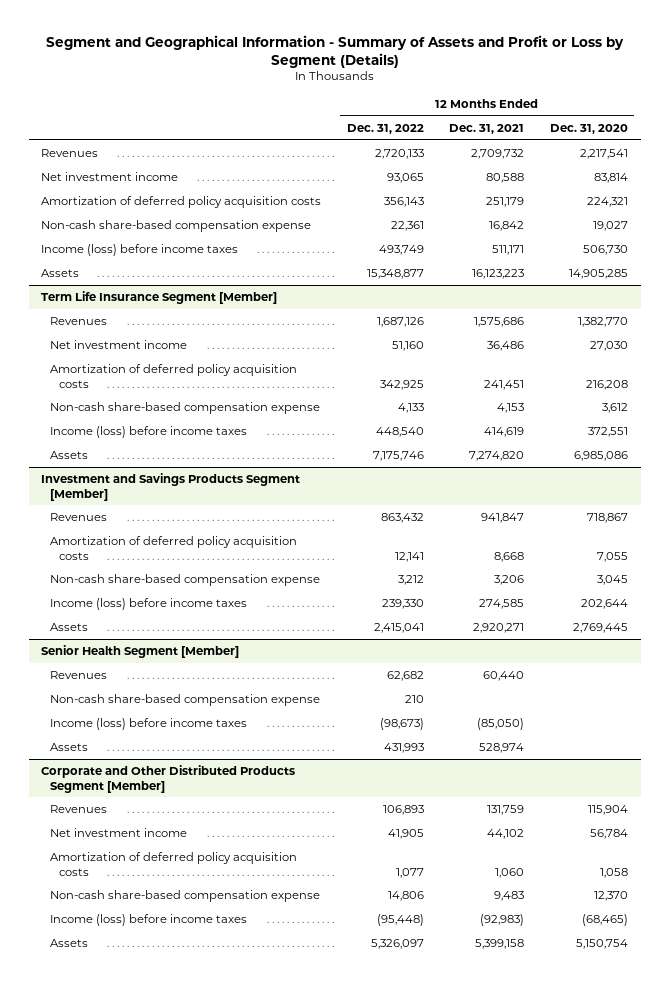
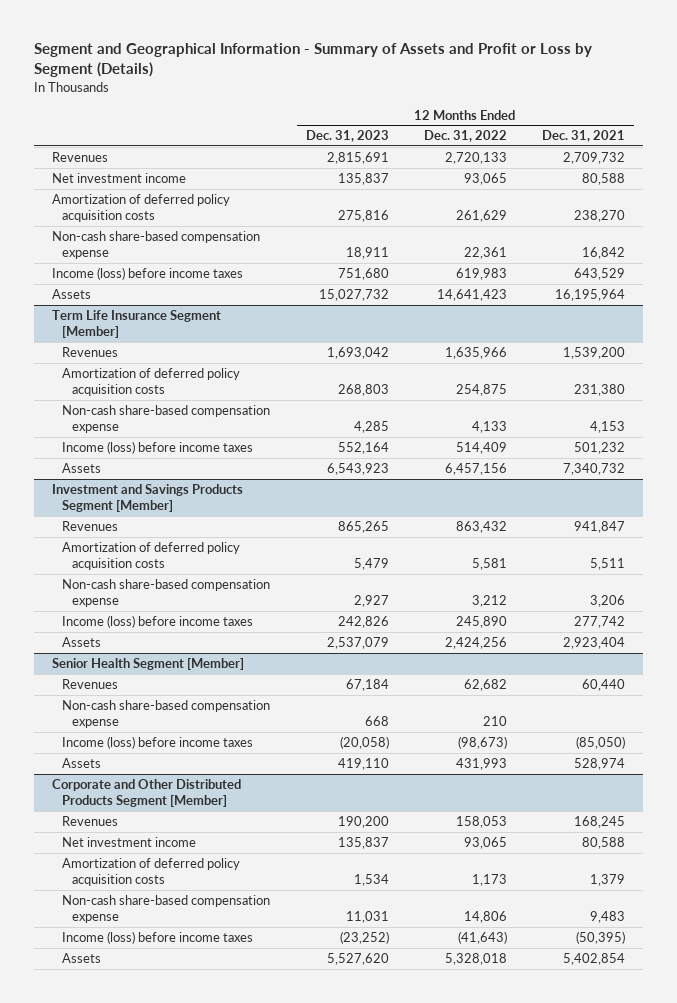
[549,123,628,134] Dec. 31, 2020 -> none
none -> [305,130,389,143] Dec. 31, 2023
[383,196,424,207] 356,143 -> [455,210,507,223] 261,629
[486,196,525,207] 251,179 -> [574,210,626,223] 238,270
[378,244,424,255] 493,749 -> [455,267,507,280] 619,983
[492,244,525,255] 511,171 -> [574,267,626,280] 643,529
[366,268,424,279] 15,348,877 -> [436,288,507,301] 14,641,423
[472,268,525,279] 16,123,223 -> [555,288,626,301] 16,195,964
[50,339,188,349] Net investment income -> none
[376,316,424,327] 1,687,126 -> [444,346,507,359] 1,635,966
[474,316,525,327] 1,575,686 -> [563,346,626,359] 1,539,200
[379,379,424,390] 342,925 -> [455,384,507,397] 254,875
[484,379,525,390] 241,451 -> [574,384,626,397] 231,380
[375,426,424,437] 448,540 -> [455,441,507,454] 514,409
[484,426,525,437] 414,619 -> [574,441,626,454] 501,232
[372,450,424,461] 7,175,746 -> [444,462,507,475] 6,457,156
[469,450,525,461] 7,274,820 -> [563,462,626,475] 7,340,732
[394,551,424,562] 12,141 -> [471,558,507,571] 5,581
[494,551,525,562] 8,668 -> [590,558,626,571] 5,511
[381,598,424,609] 239,330 -> [455,615,507,628] 245,890
[479,598,525,609] 274,585 -> [574,615,626,628] 277,742
[373,622,424,633] 2,415,041 -> [444,636,507,649] 2,424,256
[473,622,525,633] 2,920,271 -> [563,636,626,649] 2,923,404
[382,804,424,815] 106,893 -> [455,815,507,828] 158,053
[487,804,525,815] 131,759 -> [574,815,626,828] 168,245
[387,828,424,839] 41,905 -> [463,836,507,849] 93,065
[487,828,525,839] 44,102 -> [582,836,626,849] 80,588
[395,867,424,878] 1,077 -> [471,874,507,887] 1,173
[495,867,525,878] 1,060 -> [590,874,626,887] 1,379
[376,913,424,926] (95,448) -> [457,930,507,944] (41,643)
[480,913,525,926] (92,983) -> [576,930,626,944] (50,395)
[370,938,424,949] 5,326,097 -> [444,952,507,965] 5,328,018
[475,938,525,949] 5,399,158 -> [563,952,626,965] 5,402,854

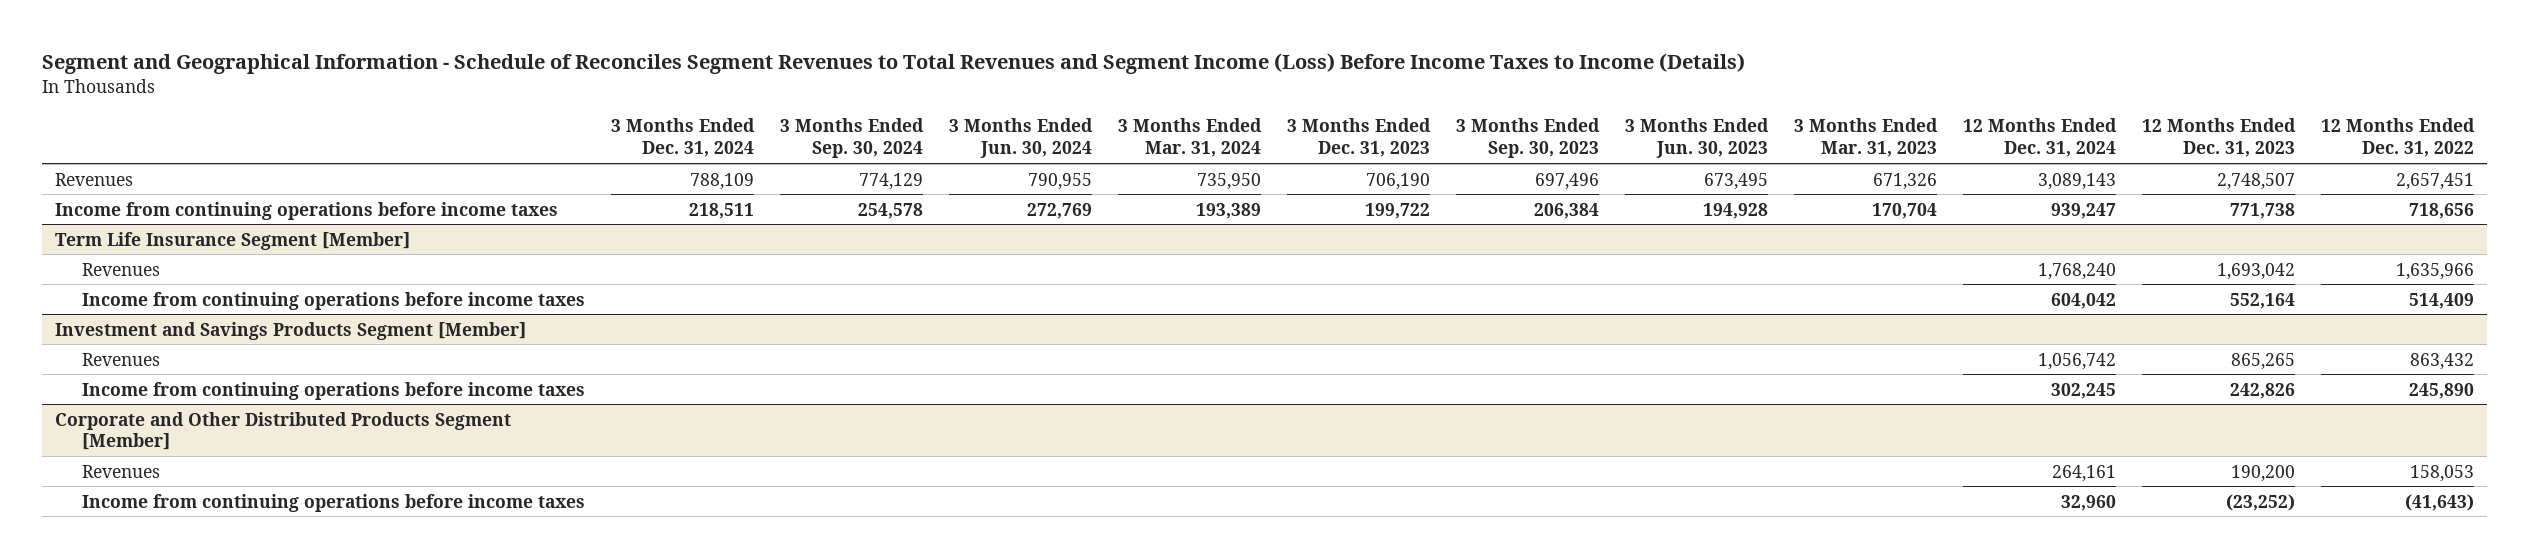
[34,43,593,78] Segment and Geographical Information - Summary of Assets and Profit or Loss by Segment (Details) -> [42,53,1746,75] Segment and Geographical Information - Schedule of Reconciles Segment Revenues to Total Revenues and Segment Income (Loss) Before Income Taxes to Income (Details)
[542,130,626,143] Dec. 31, 2021 -> none
none -> [610,118,755,158] 3 Months Ended Dec. 31, 2024
none -> [779,118,924,159] 3 Months Ended Sep. 30, 2024
none -> [948,118,1093,159] 3 Months Ended Jun. 30, 2024
none -> [1117,118,1262,158] 3 Months Ended Mar. 31, 2024
none -> [1286,118,1431,158] 3 Months Ended Dec. 31, 2023
none -> [1455,118,1600,159] 3 Months Ended Sep. 30, 2023
none -> [1624,118,1769,159] 3 Months Ended Jun. 30, 2023
none -> [1794,118,1939,158] 3 Months Ended Mar. 31, 2023
none -> [1963,118,2118,158] 12 Months Ended Dec. 31, 2024
[51,172,186,183] Net investment income -> none
[51,193,230,223] Amortization of deferred policy acquisition costs -> none
[51,230,260,260] Non-cash share-based compensation expense -> none
[51,288,91,299] Assets -> none
[326,151,389,164] 2,815,691 -> [2217,172,2296,190] 2,748,507
[444,151,507,164] 2,720,133 -> [2396,172,2475,190] 2,657,451
[51,266,243,280] Income (loss) before income taxes -> [55,201,559,220] Income from continuing operations before income taxes
[337,267,389,280] 751,680 -> [2230,202,2296,219] 771,738
[455,267,507,280] 619,983 -> [2409,202,2475,219] 718,656
[62,367,241,397] Amortization of deferred policy acquisition costs -> none
[62,404,271,434] Non-cash share-based compensation expense -> none
[62,462,102,473] Assets -> none
[62,440,254,454] Income (loss) before income taxes -> [81,291,585,310] Income from continuing operations before income taxes
[62,541,241,571] Amortization of deferred policy acquisition costs -> none
[62,578,271,608] Non-cash share-based compensation expense -> none
[62,636,102,647] Assets -> none
[51,657,244,670] Senior Health Segment [Member] -> none
[62,678,119,689] Revenues -> none
[62,699,271,729] Non-cash share-based compensation expense -> none
[62,735,254,749] Income (loss) before income taxes -> none
[62,757,102,768] Assets -> none
[62,614,254,628] Income (loss) before income taxes -> [81,381,585,400] Income from continuing operations before income taxes
[62,836,197,847] Net investment income -> none
[62,857,241,887] Amortization of deferred policy acquisition costs -> none
[62,894,271,924] Non-cash share-based compensation expense -> none
[62,952,102,963] Assets -> none
[62,930,254,944] Income (loss) before income taxes -> [81,493,585,512] Income from continuing operations before income taxes

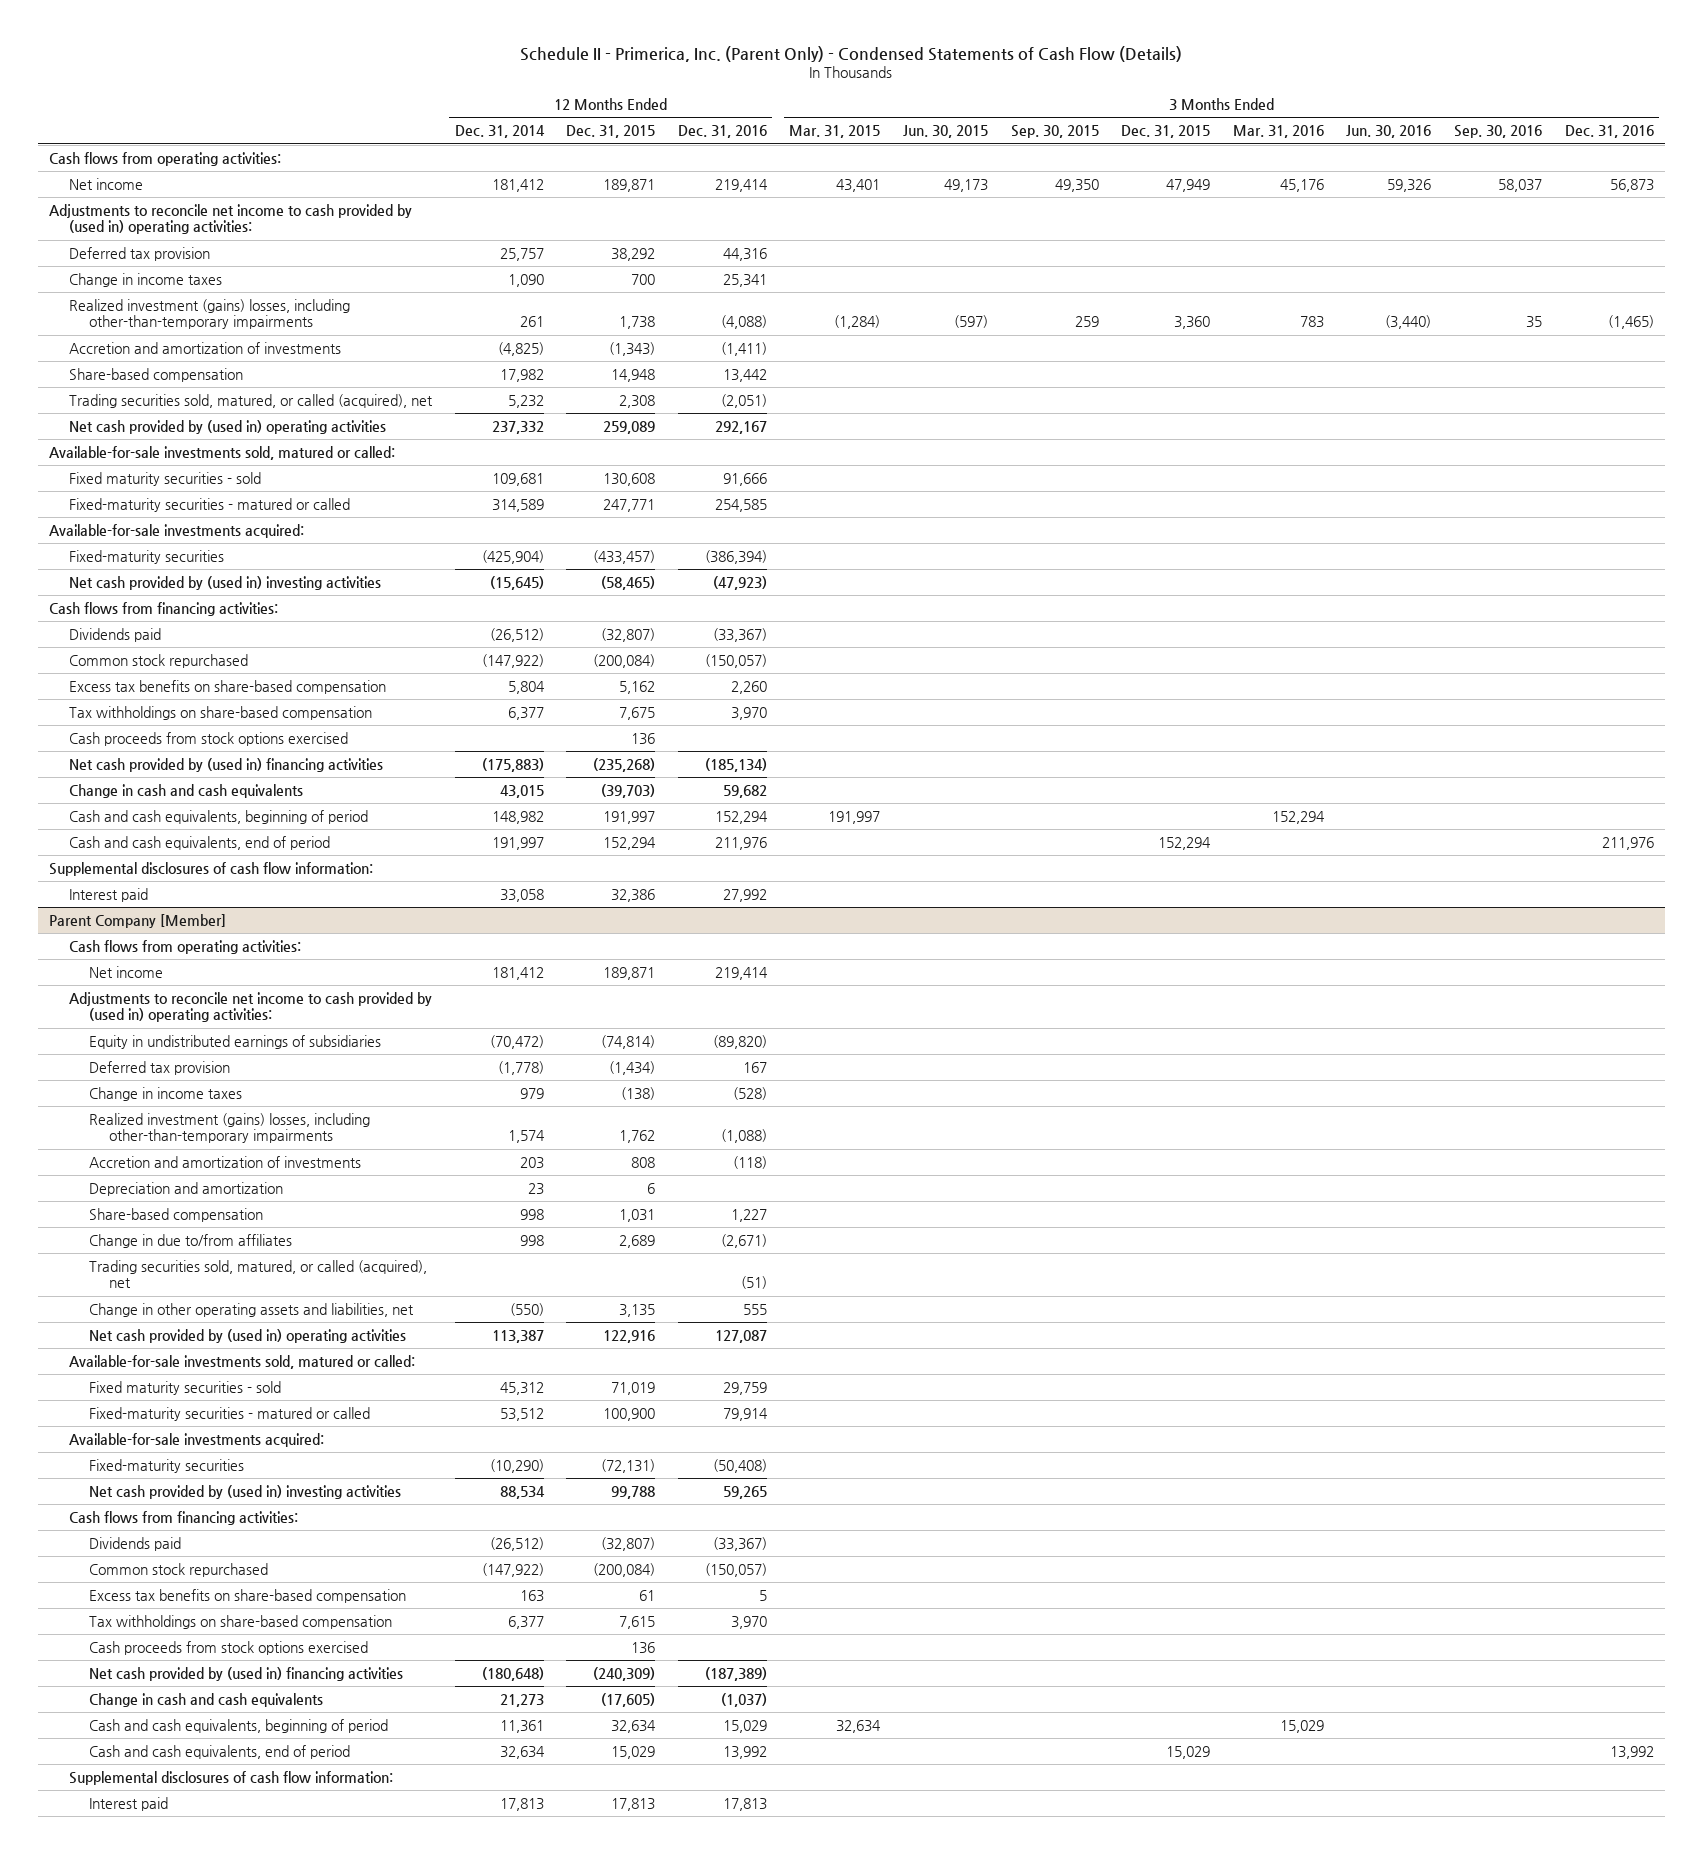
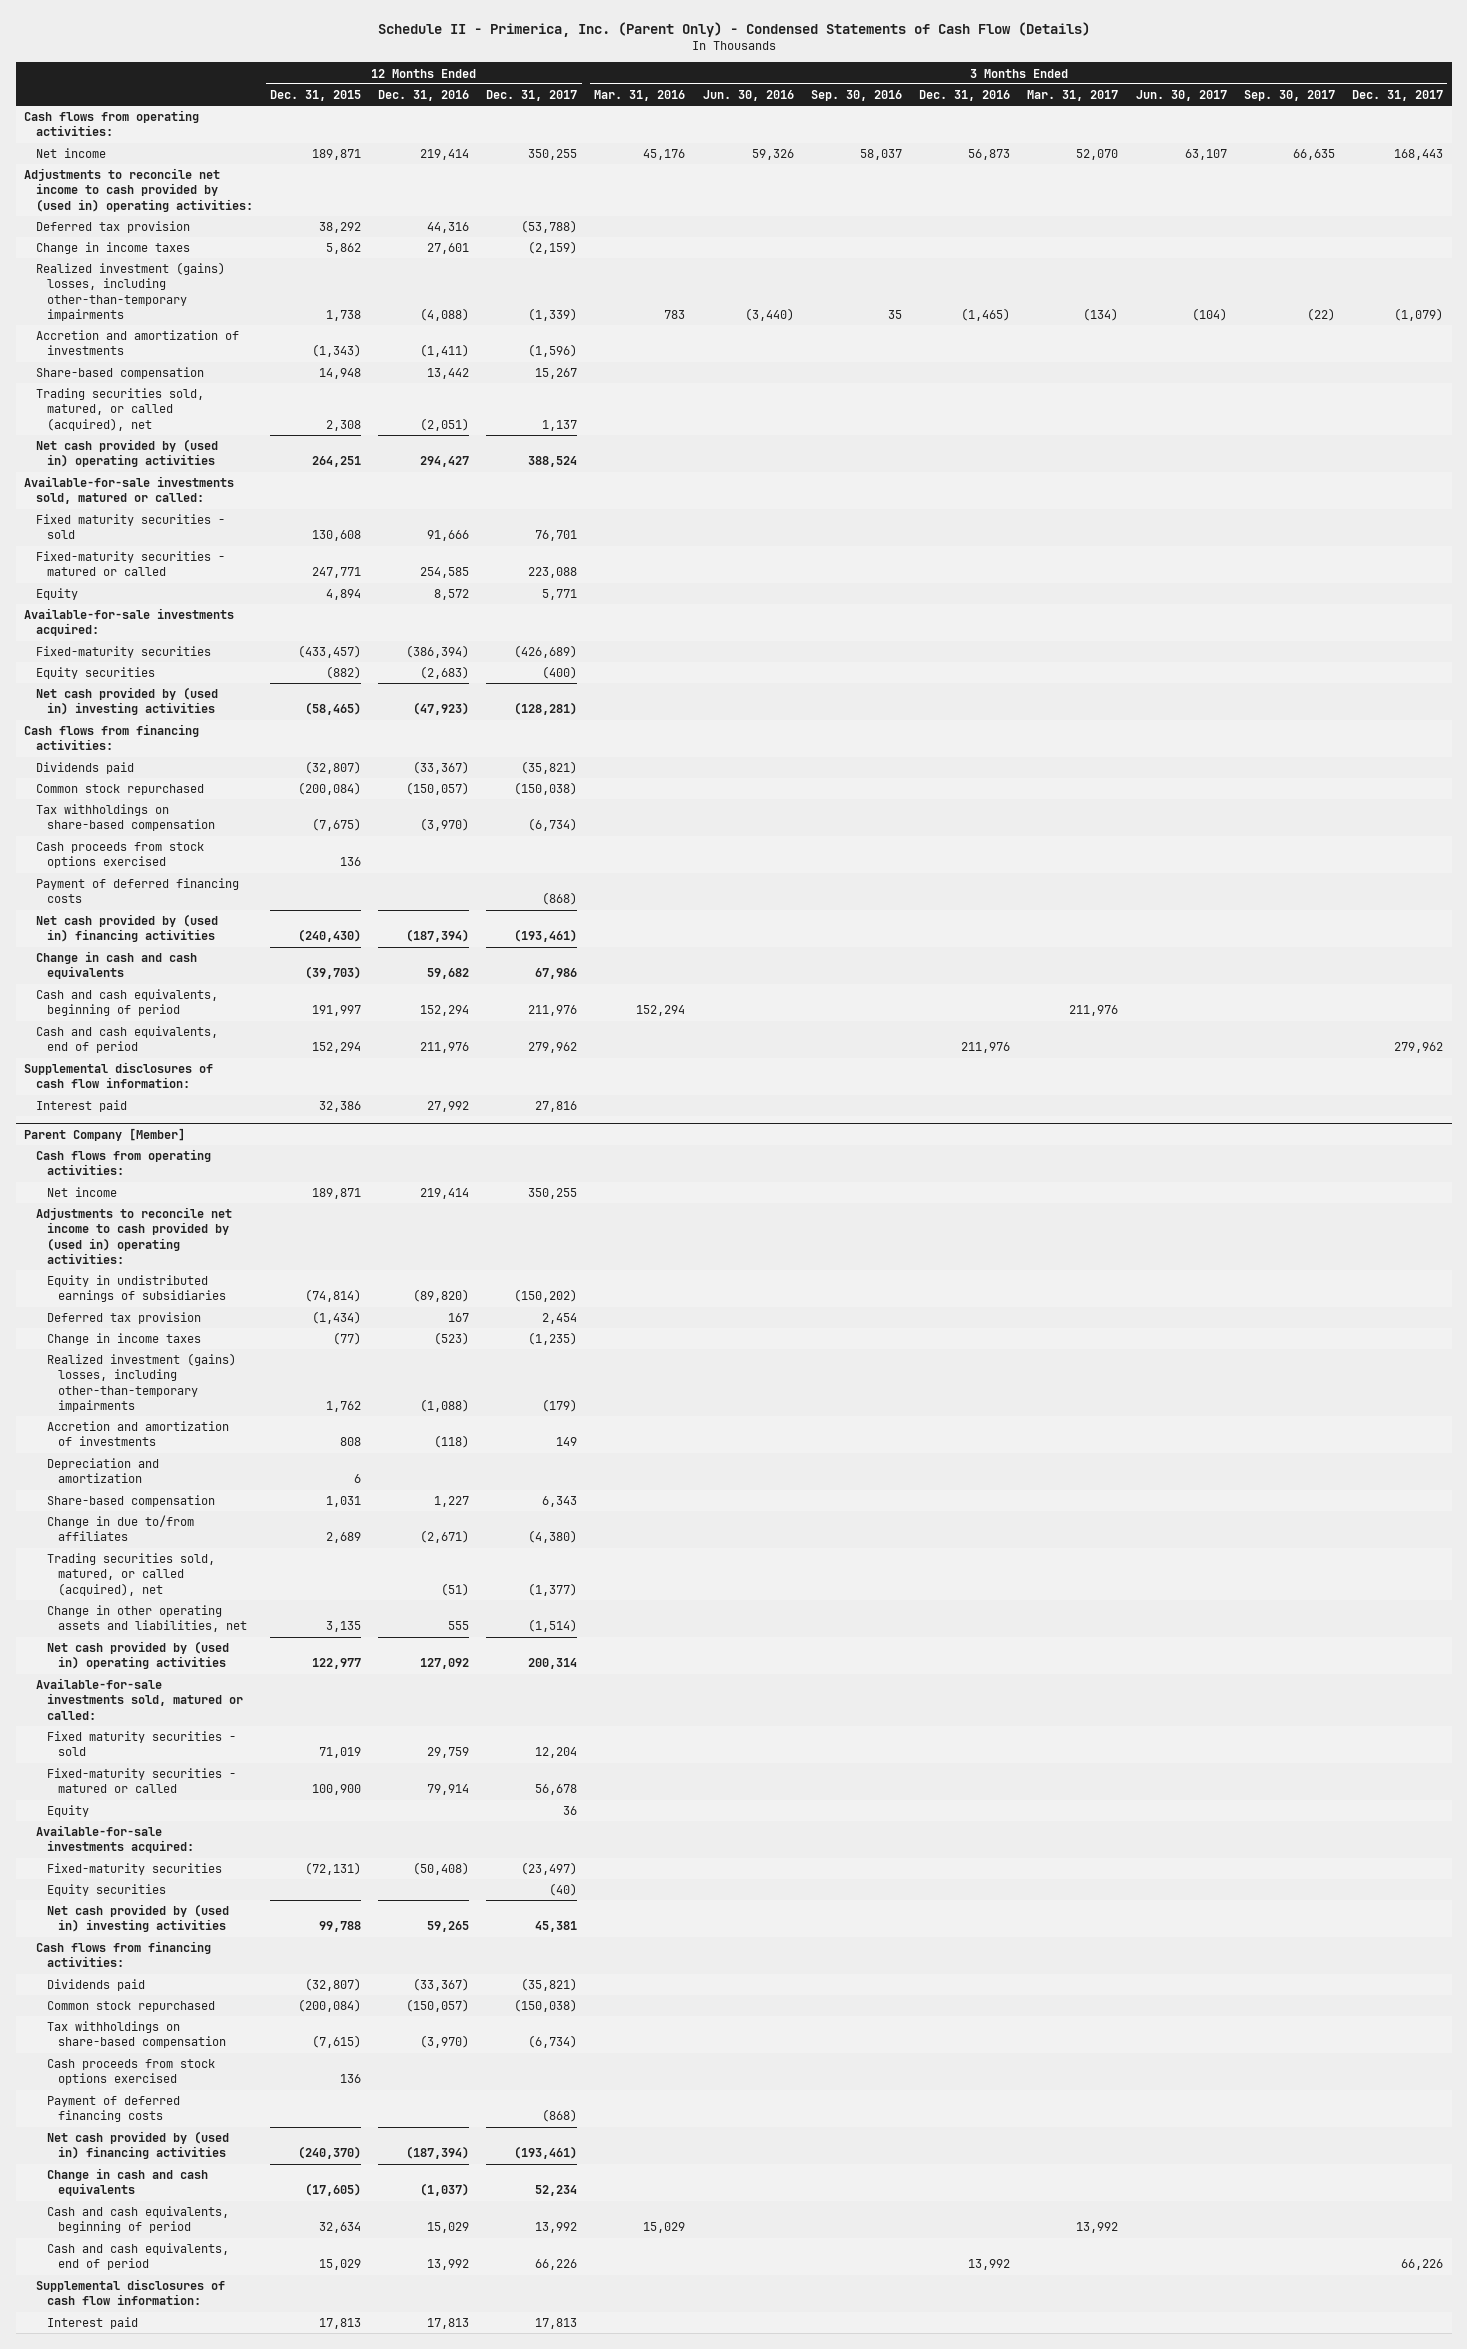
[454,125,545,139] Dec. 31, 2014 -> none
[789,125,881,139] Mar. 31, 2015 -> none
[903,125,989,139] Jun. 30, 2015 -> none
[1010,125,1099,139] Sep. 30, 2015 -> none
[1121,125,1211,139] Dec. 31, 2015 -> none
none -> [486,89,578,101] Dec. 31, 2017
none -> [1027,89,1119,101] Mar. 31, 2017
none -> [1135,89,1227,101] Jun. 30, 2017
none -> [1243,89,1335,101] Sep. 30, 2017
none -> [1352,89,1444,101] Dec. 31, 2017
[631,273,656,285] 700 -> [325,243,361,255] 5,862
[722,273,767,287] 25,341 -> [427,243,470,255] 27,601
[603,420,656,434] 259,089 -> [311,456,361,468] 264,251
[714,420,767,434] 292,167 -> [420,456,470,468] 294,427
none -> [35,588,78,601] Equity
none -> [35,667,155,680] Equity securities
[68,679,386,694] Excess tax benefits on share-based compensation -> none
[619,706,656,720] 7,675 -> [311,818,361,832] (7,675)
[730,706,767,720] 3,970 -> [420,818,470,832] (3,970)
none -> [35,878,239,904] Payment of deferred financing costs
[593,757,656,772] (235,268) -> [297,929,361,943] (240,430)
[704,757,767,772] (185,134) -> [406,929,470,943] (187,394)
[621,1086,656,1100] (138) -> [332,1332,361,1346] (77)
[732,1086,767,1100] (528) -> [434,1332,470,1346] (523)
[603,1329,656,1343] 122,916 -> [311,1658,361,1670] 122,977
[714,1329,767,1343] 127,087 -> [420,1658,470,1670] 127,092
none -> [46,1805,89,1818] Equity
none -> [46,1884,166,1897] Equity securities
[88,1588,406,1603] Excess tax benefits on share-based compensation -> none
[619,1615,656,1629] 7,615 -> [311,2035,361,2049] (7,615)
[730,1615,767,1629] 3,970 -> [420,2035,470,2049] (3,970)
none -> [46,2096,180,2123] Payment of deferred financing costs
[593,1666,656,1681] (240,309) -> [297,2146,361,2160] (240,370)
[704,1666,767,1681] (187,389) -> [406,2146,470,2160] (187,394)

